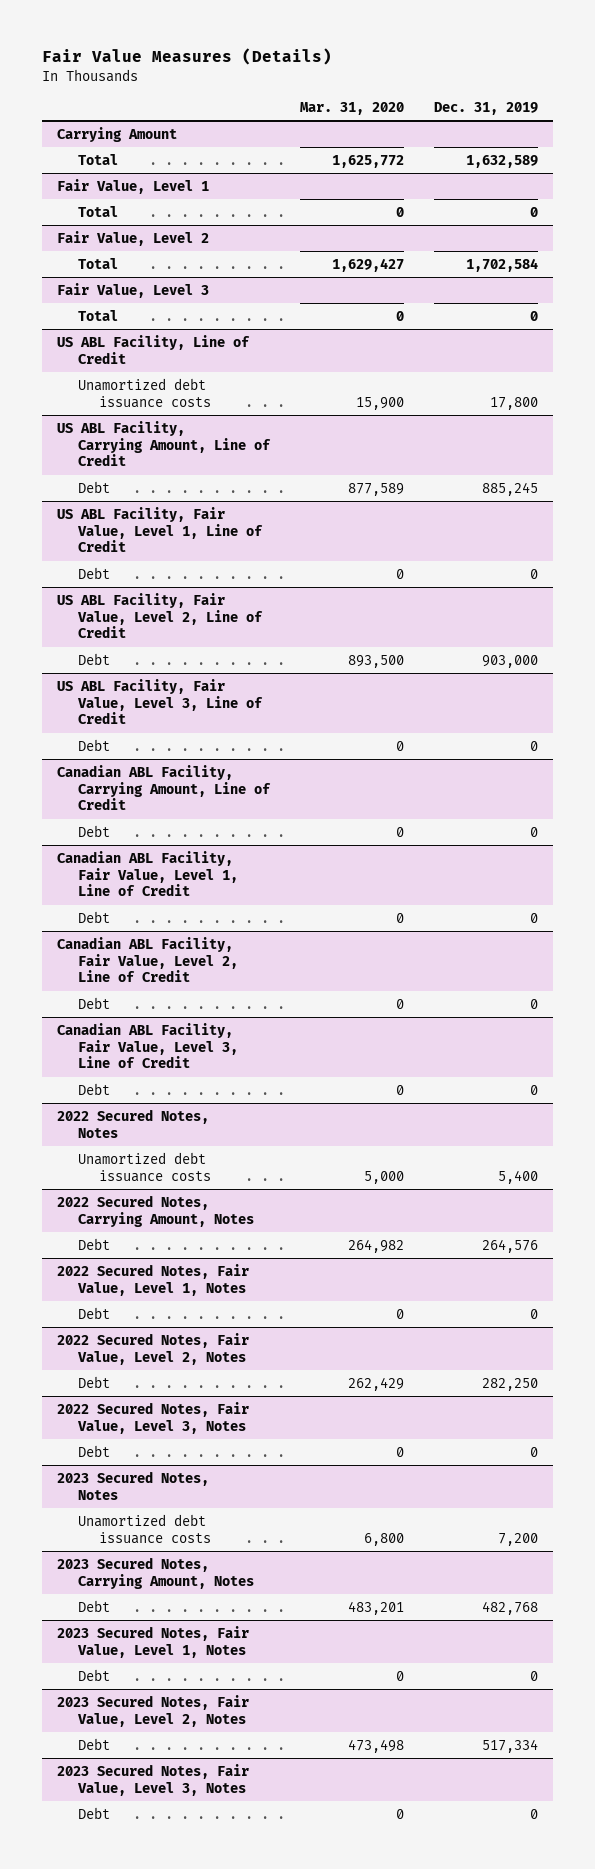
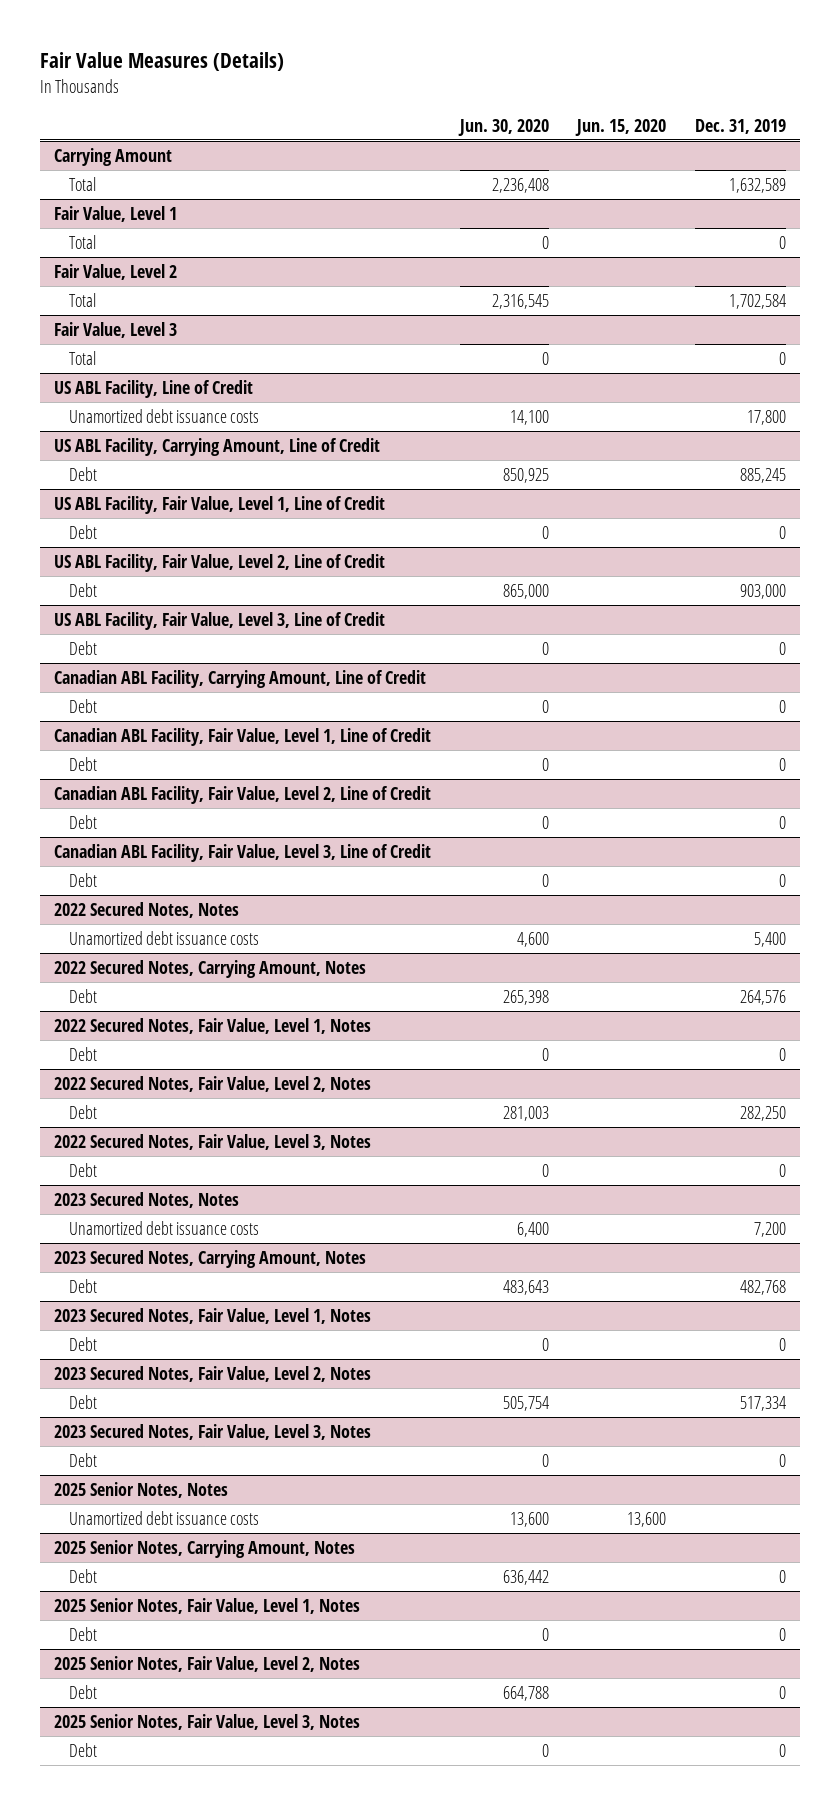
[300,101,405,115] Mar. 31, 2020 -> none
none -> [457,118,549,136] Jun. 30, 2020
none -> [575,118,667,136] Jun. 15, 2020
none -> [54,1481,229,1498] 2025 Senior Notes, Notes
none -> [68,1510,259,1525] Unamortized debt issuance costs
none -> [54,1539,356,1558] 2025 Senior Notes, Carrying Amount, Notes
none -> [68,1568,97,1583] Debt
none -> [54,1597,361,1614] 2025 Senior Notes, Fair Value, Level 1, Notes
none -> [68,1626,97,1641] Debt
none -> [54,1655,361,1672] 2025 Senior Notes, Fair Value, Level 2, Notes
none -> [68,1684,97,1699] Debt
none -> [54,1713,361,1730] 2025 Senior Notes, Fair Value, Level 3, Notes
none -> [68,1742,97,1757] Debt

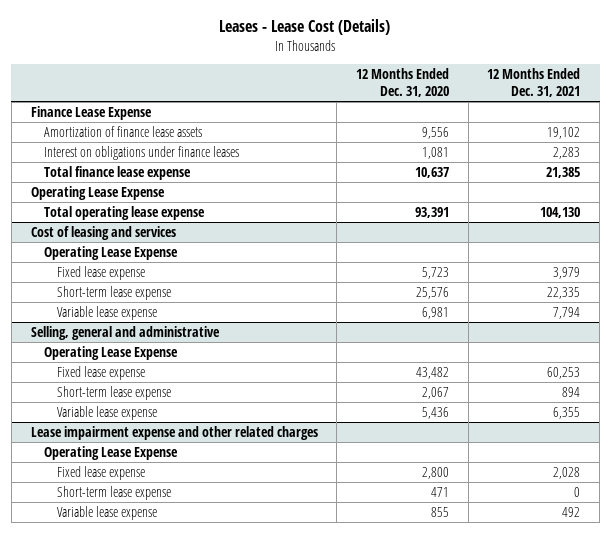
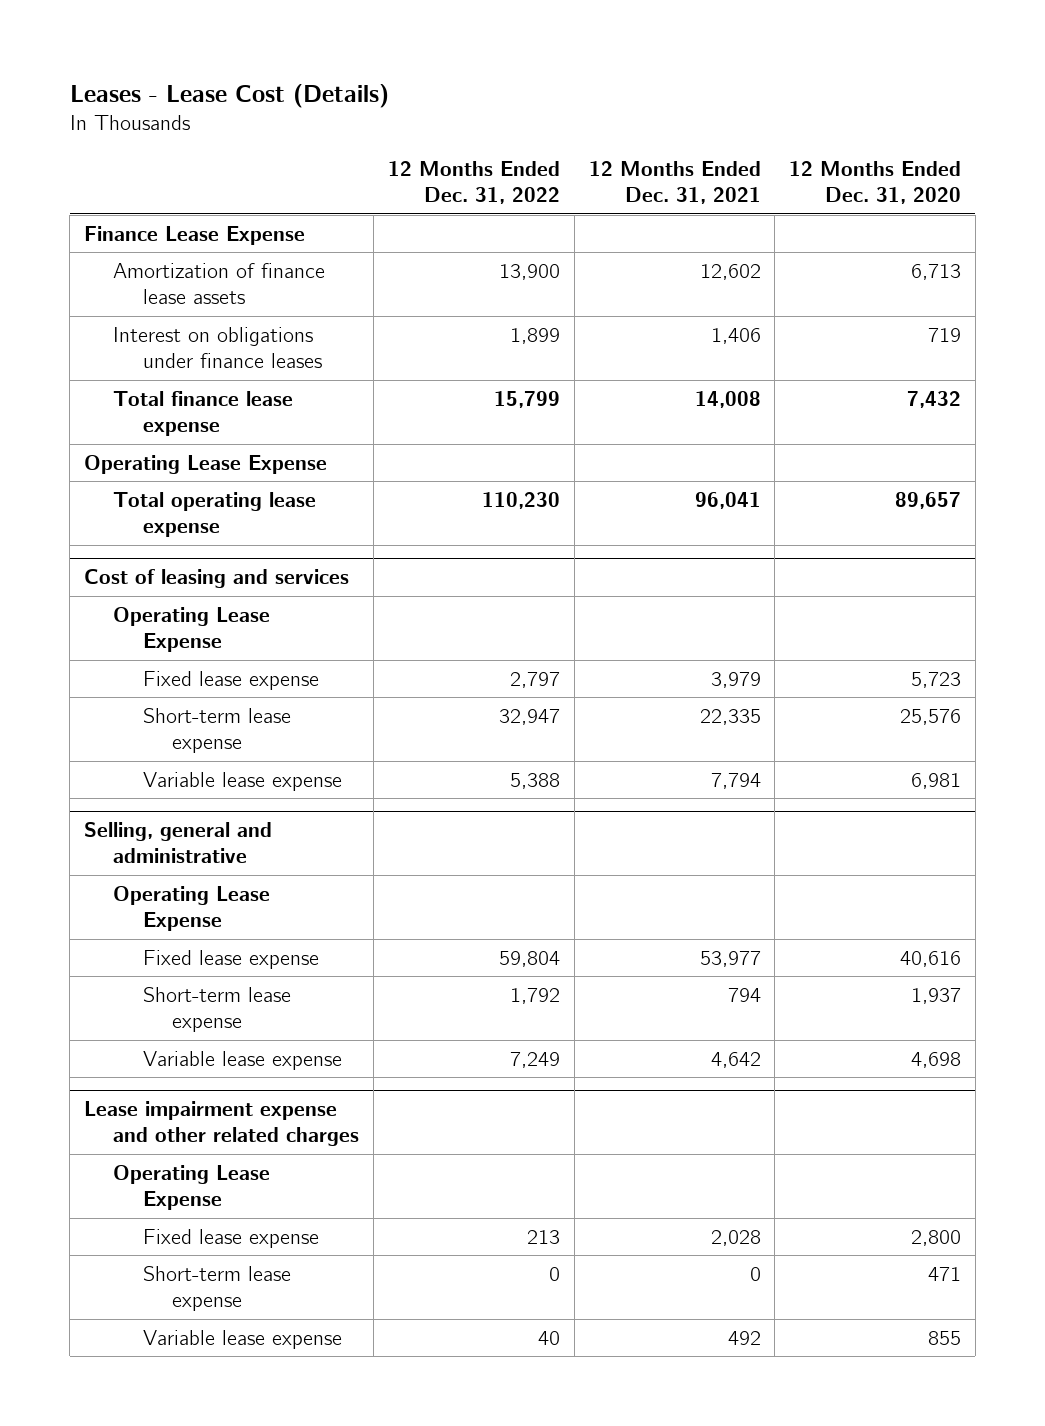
none -> [387,161,560,205] 12 Months Ended Dec. 31, 2022
[421,127,449,140] 9,556 -> [911,263,962,280] 6,713
[547,127,581,140] 19,102 -> [699,263,761,280] 12,602
[421,147,449,160] 1,081 -> [928,327,962,342] 719
[553,147,581,160] 2,283 -> [710,327,761,344] 1,406
[414,167,449,179] 10,637 -> [907,390,962,408] 7,432
[546,167,581,179] 21,385 -> [694,390,761,408] 14,008
[414,207,449,219] 93,391 -> [895,491,962,509] 89,657
[540,207,581,219] 104,130 -> [694,491,761,509] 96,041
[415,367,449,380] 43,482 -> [900,950,962,967] 40,616
[547,367,581,380] 60,253 -> [699,950,761,967] 53,977
[421,387,449,400] 2,067 -> [911,987,962,1004] 1,937
[562,387,581,398] 894 -> [727,987,761,1002] 794
[421,407,449,420] 5,436 -> [911,1051,962,1068] 4,698
[553,407,581,420] 6,355 -> [710,1051,761,1068] 4,642

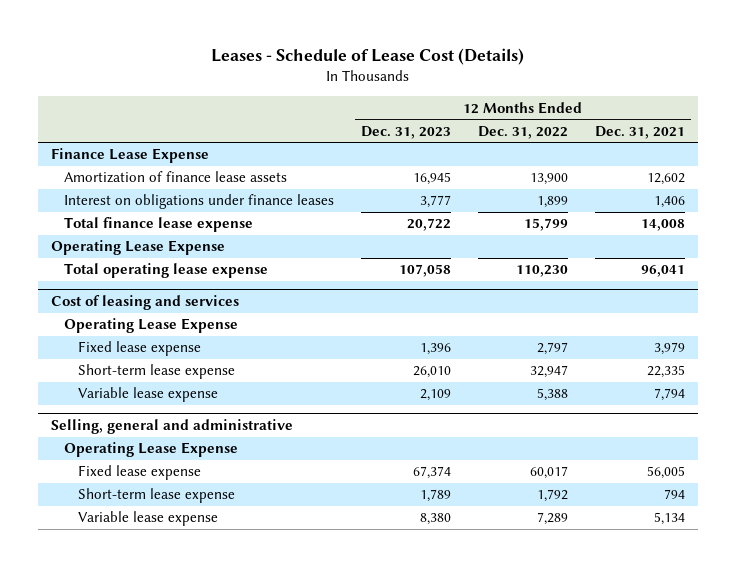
[69,83,389,108] Leases - Lease Cost (Details) -> [210,48,524,66] Leases - Schedule of Lease Cost (Details)
[789,161,962,205] 12 Months Ended Dec. 31, 2020 -> none
none -> [361,125,452,139] Dec. 31, 2023
[498,950,560,967] 59,804 -> [529,466,568,480] 60,017
[699,950,761,967] 53,977 -> [646,466,685,480] 56,005
[83,1100,360,1146] Lease impairment expense and other related charges -> none
[113,1164,271,1210] Operating Lease Expense -> none
[142,1228,319,1248] Fixed lease expense -> none
[142,1265,291,1311] Short-term lease expense -> none
[142,1329,342,1349] Variable lease expense -> none
[509,1051,560,1068] 7,249 -> [536,512,568,526] 7,289
[710,1051,761,1068] 4,642 -> [653,512,685,526] 5,134

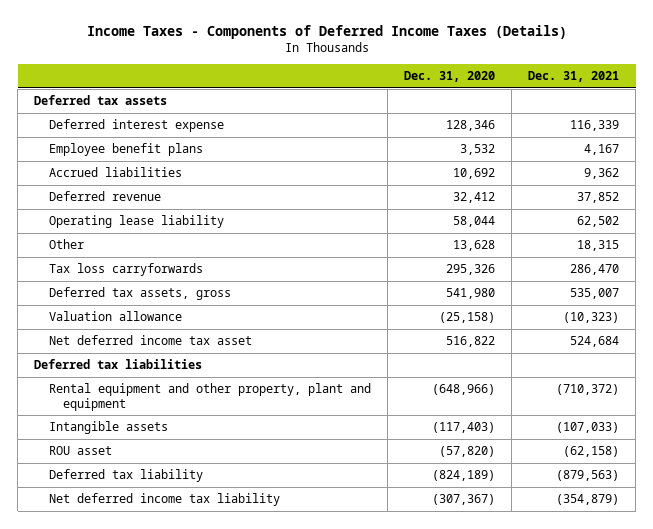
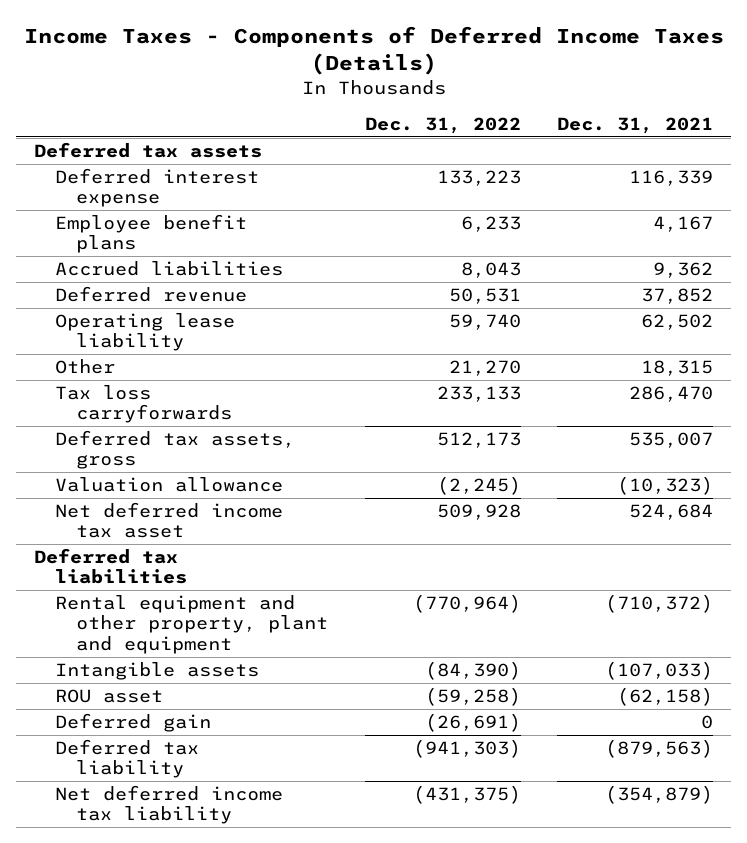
[403,71,495,83] Dec. 31, 2020 -> none
none -> [364,117,521,135] Dec. 31, 2022
none -> [55,713,212,733] Deferred gain

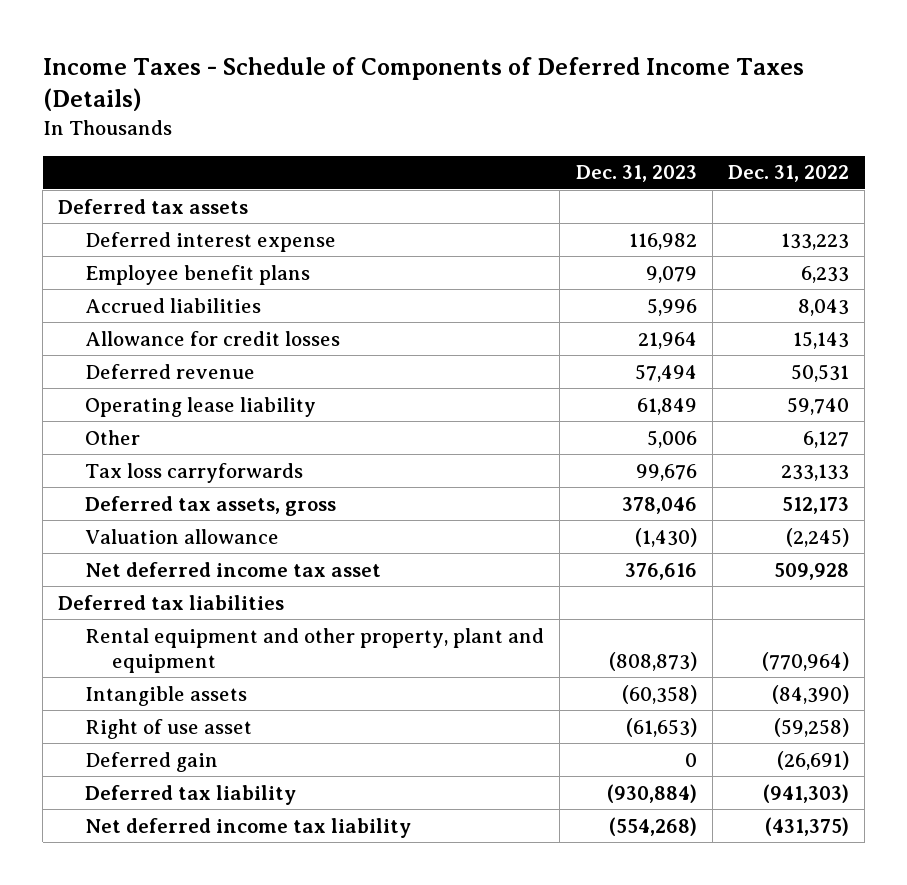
[23,26,724,76] Income Taxes - Components of Deferred Income Taxes (Details) -> [42,56,804,111] Income Taxes - Schedule of Components of Deferred Income Taxes (Details)
[556,117,713,135] Dec. 31, 2021 -> none
none -> [575,165,697,183] Dec. 31, 2023
none -> [85,330,341,346] Allowance for credit losses
[448,360,521,377] 21,270 -> [802,430,849,448] 6,127
[55,689,164,704] ROU asset -> [85,718,253,739] Right of use asset

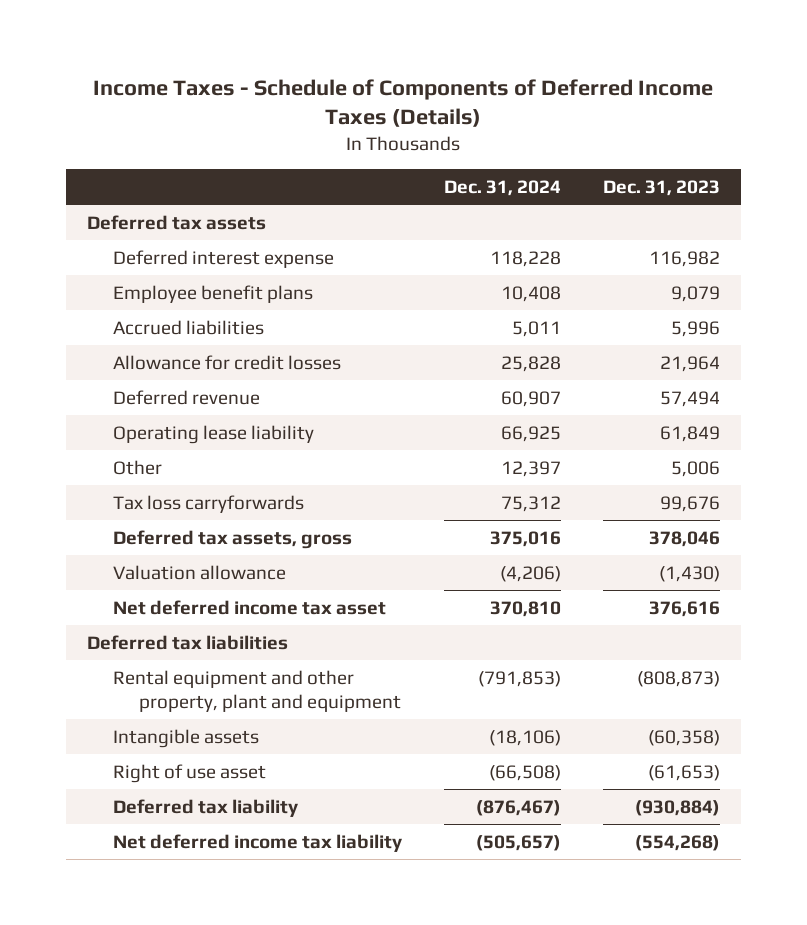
[727,165,849,183] Dec. 31, 2022 -> none
none -> [443,179,561,196] Dec. 31, 2024
[85,751,219,772] Deferred gain -> none

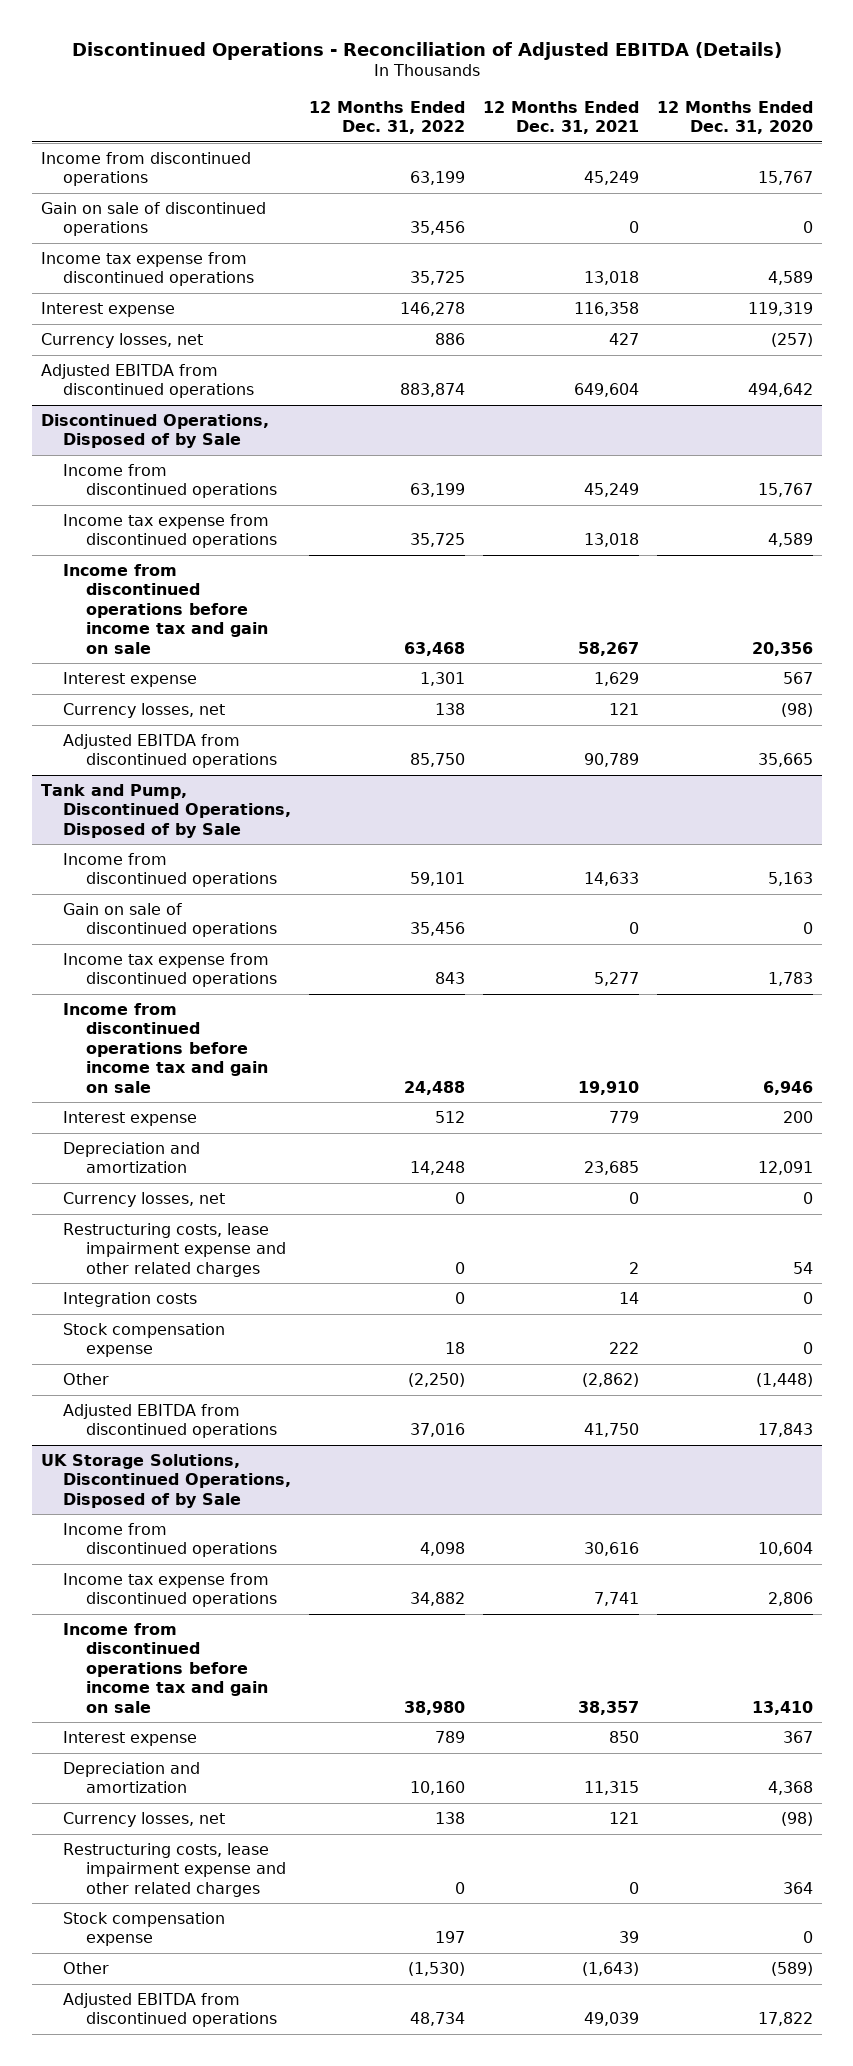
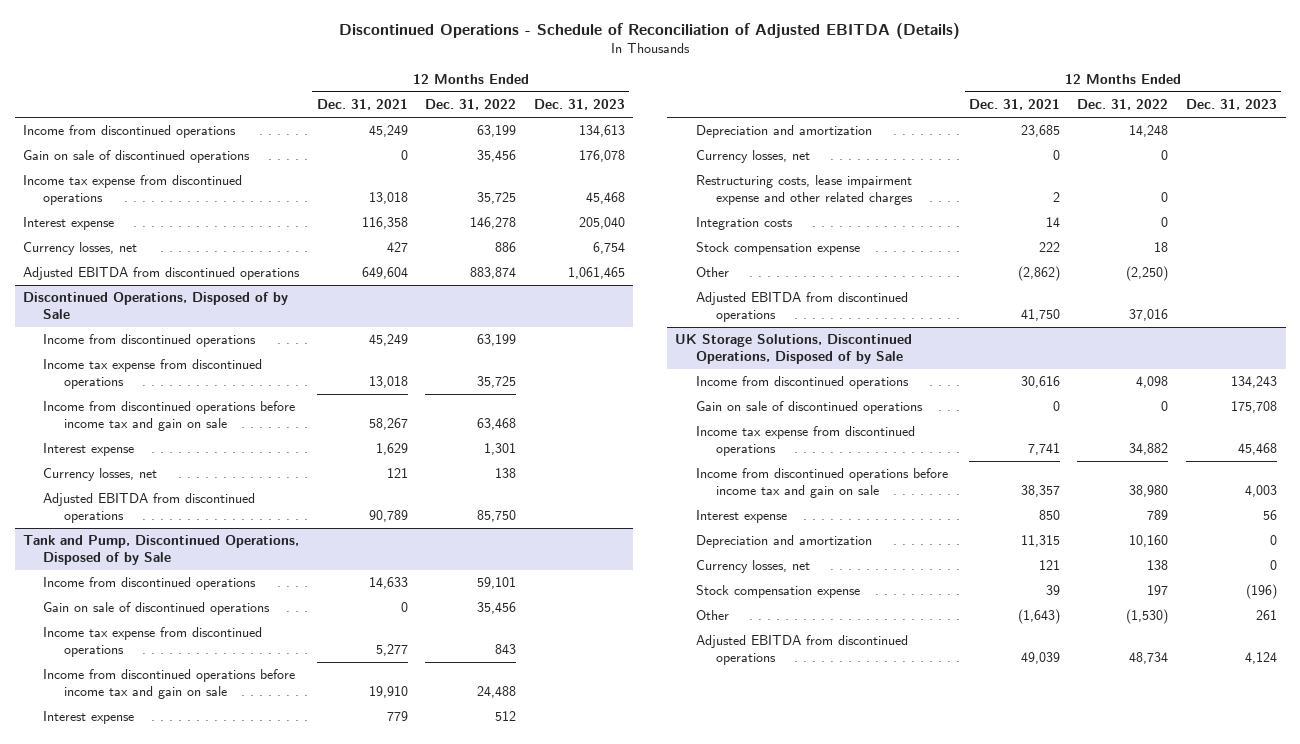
[71,41,782,60] Discontinued Operations - Reconciliation of Adjusted EBITDA (Details) -> [339,23,961,40] Discontinued Operations - Schedule of Reconciliation of Adjusted EBITDA (Details)
[656,100,813,135] 12 Months Ended Dec. 31, 2020 -> none
none -> [533,99,625,111] Dec. 31, 2023
none -> [695,401,923,415] Gain on sale of discontinued operations
[63,1842,286,1897] Restructuring costs, lease impairment expense and other related charges -> none

